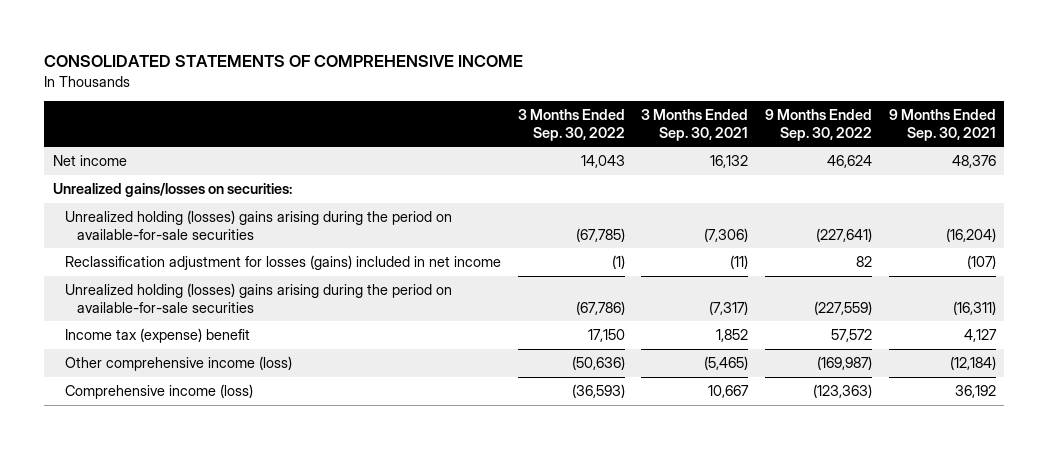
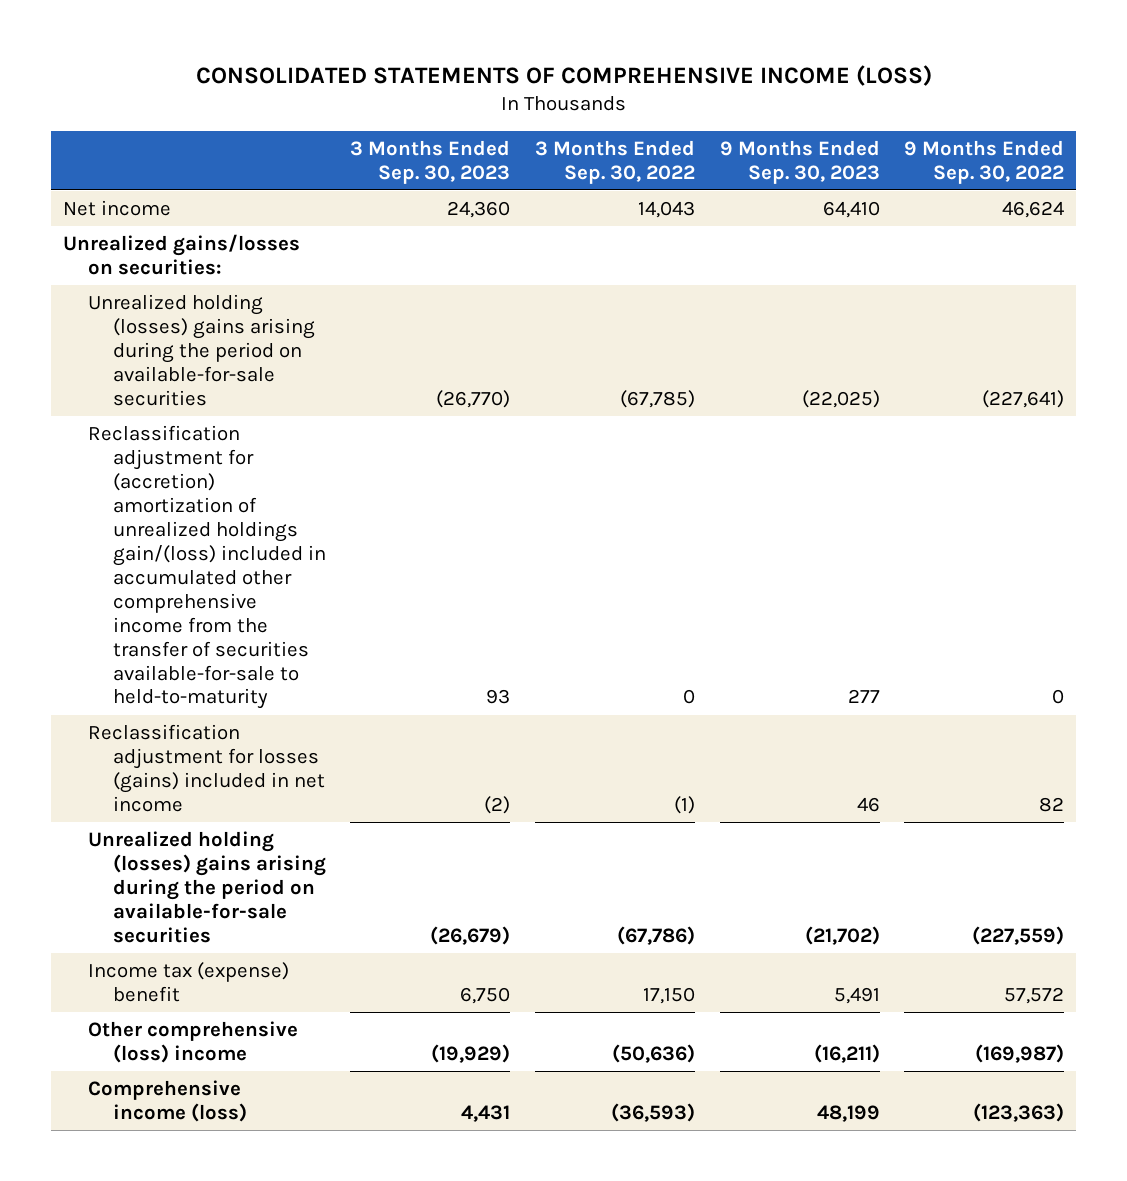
[44,55,524,68] CONSOLIDATED STATEMENTS OF COMPREHENSIVE INCOME -> [195,64,932,86] CONSOLIDATED STATEMENTS OF COMPREHENSIVE INCOME (LOSS)
[641,109,749,141] 3 Months Ended Sep. 30, 2021 -> none
[888,109,996,141] 9 Months Ended Sep. 30, 2021 -> none
none -> [350,139,511,184] 3 Months Ended Sep. 30, 2023
none -> [719,139,880,184] 9 Months Ended Sep. 30, 2023
none -> [87,425,326,710] Reclassification adjustment for (accretion) amortization of unrealized holdings gain/(loss) included in accumulated other comprehensive income from the transfer of securities available-for-sale to held-to-maturity
[64,356,292,372] Other comprehensive income (loss) -> [87,1021,298,1064] Other comprehensive (loss) income

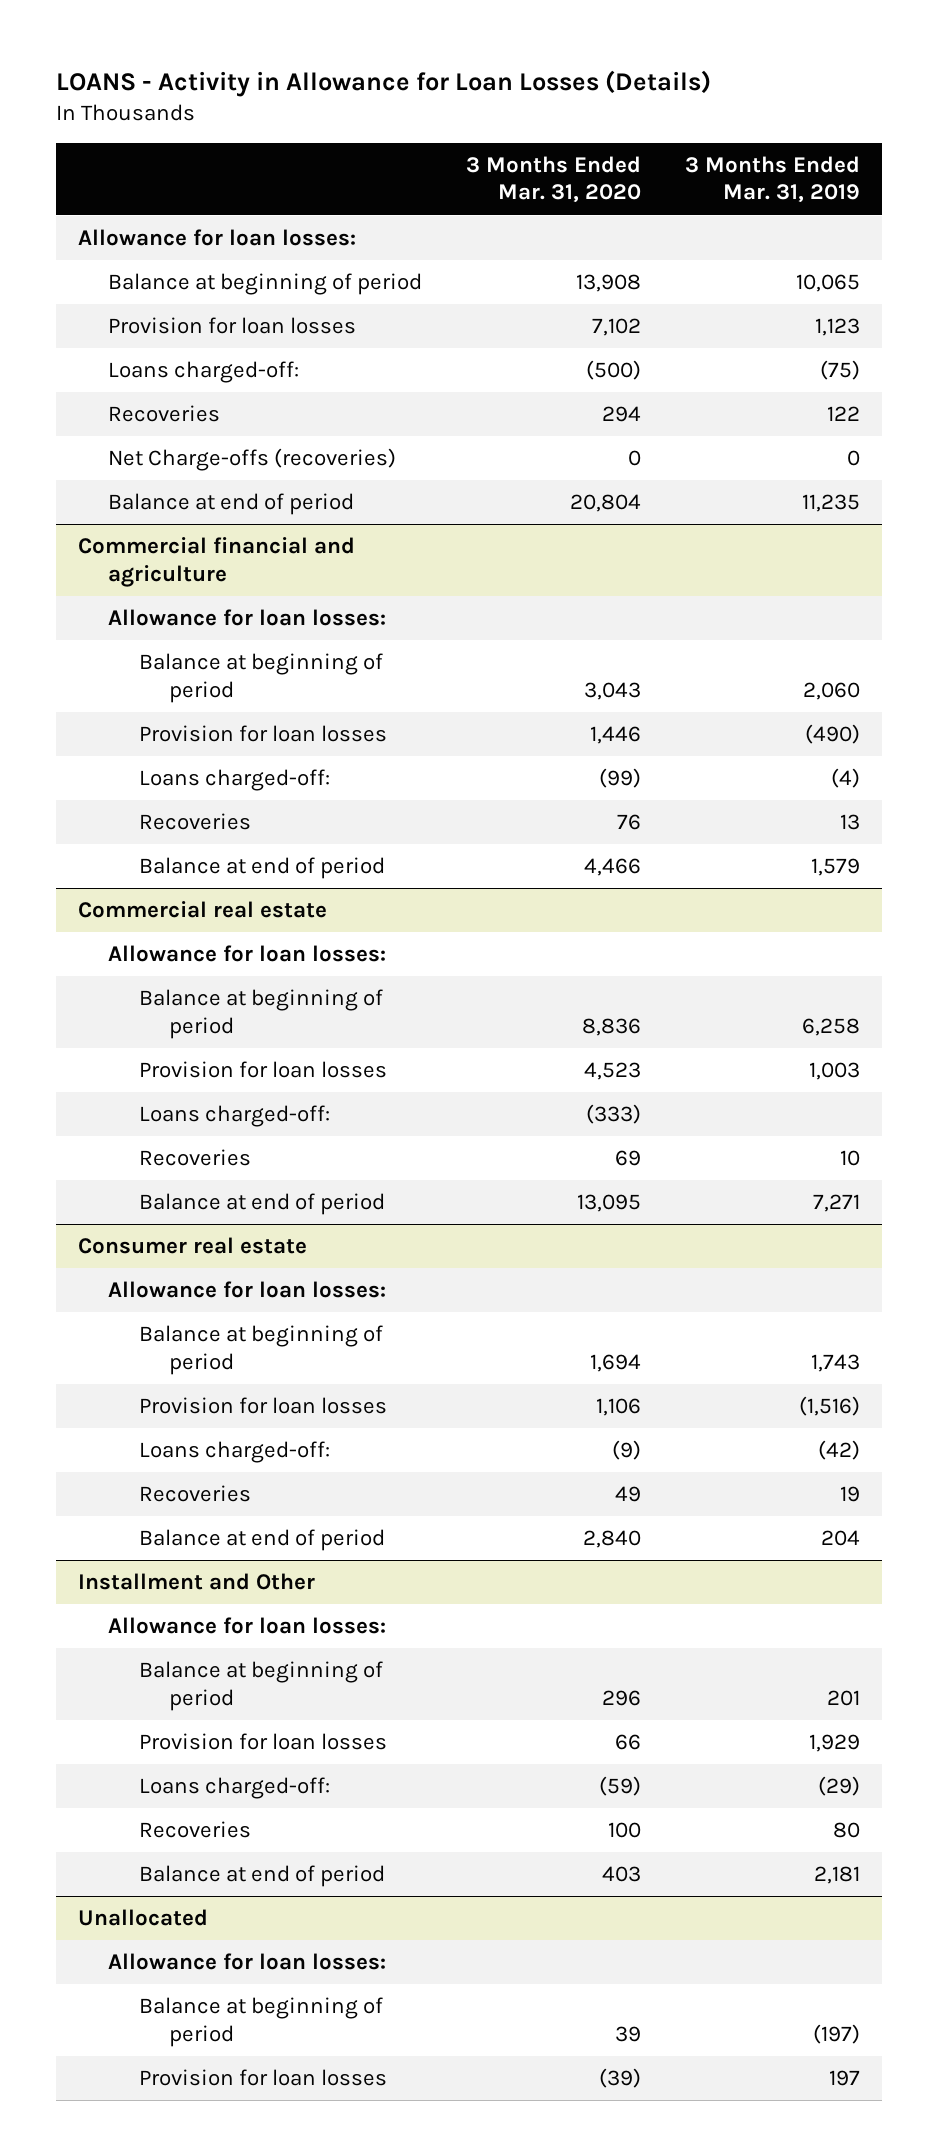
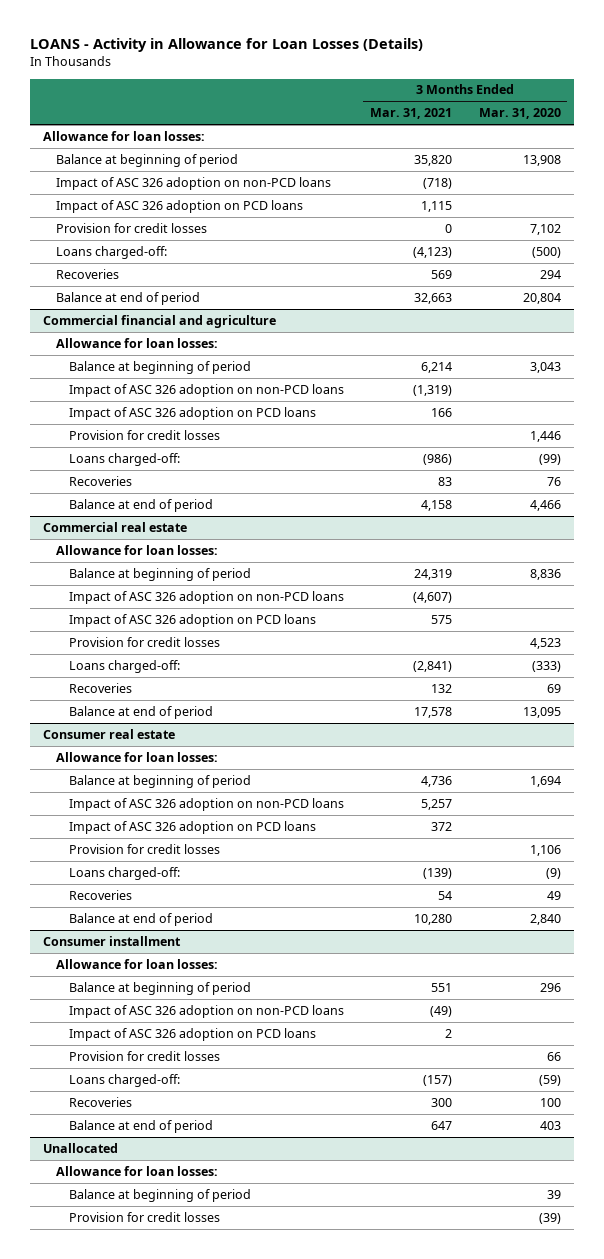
[685,155,861,204] 3 Months Ended Mar. 31, 2019 -> none
none -> [370,108,453,120] Mar. 31, 2021
none -> [55,176,331,190] Impact of ASC 326 adoption on non-PCD loans
none -> [55,199,303,213] Impact of ASC 326 adoption on PCD loans
[108,317,357,335] Provision for loan losses -> [55,222,207,233] Provision for credit losses
[108,448,397,472] Net Charge-offs (recoveries) -> none
none -> [68,383,344,397] Impact of ASC 326 adoption on non-PCD loans
none -> [68,406,316,420] Impact of ASC 326 adoption on PCD loans
[138,725,387,743] Provision for loan losses -> [68,429,220,440] Provision for credit losses
none -> [68,590,344,604] Impact of ASC 326 adoption on non-PCD loans
none -> [68,613,316,627] Impact of ASC 326 adoption on PCD loans
[138,1061,387,1079] Provision for loan losses -> [68,636,220,647] Provision for credit losses
none -> [68,797,344,811] Impact of ASC 326 adoption on non-PCD loans
none -> [68,820,316,834] Impact of ASC 326 adoption on PCD loans
[138,1397,387,1415] Provision for loan losses -> [68,843,220,854] Provision for credit losses
[77,1573,315,1591] Installment and Other -> none
none -> [43,935,182,946] Consumer installment
none -> [68,1004,344,1018] Impact of ASC 326 adoption on non-PCD loans
none -> [68,1027,316,1041] Impact of ASC 326 adoption on PCD loans
[138,1733,387,1751] Provision for loan losses -> [68,1050,220,1061] Provision for credit losses
[138,2069,387,2087] Provision for loan losses -> [68,1211,220,1222] Provision for credit losses

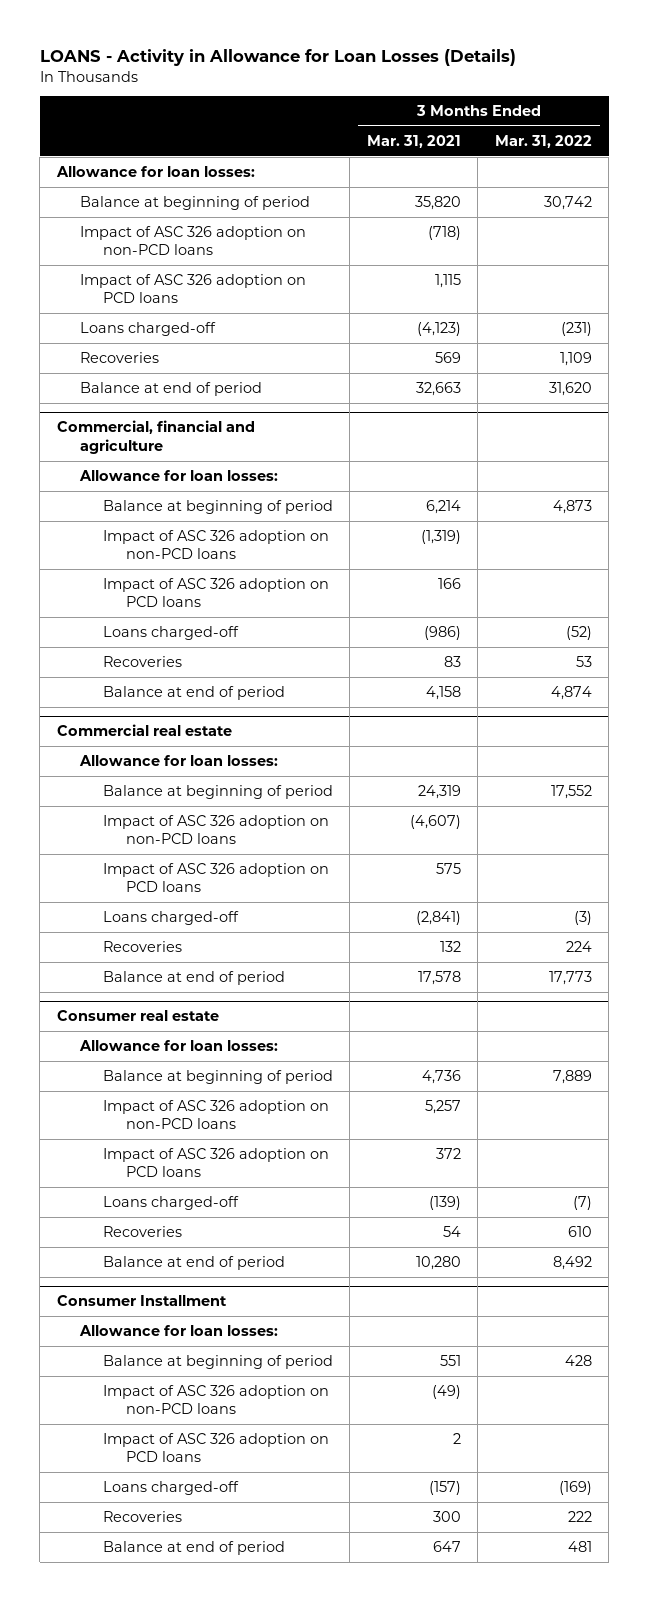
[478,108,561,120] Mar. 31, 2020 -> none
none -> [494,134,592,148] Mar. 31, 2022
[55,222,207,233] Provision for credit losses -> none
[55,245,167,259] Loans charged-off: -> [79,321,216,336] Loans charged-off
[43,314,277,328] Commercial financial and agriculture -> [56,420,255,454] Commercial, financial and agriculture
[68,429,220,440] Provision for credit losses -> none
[68,452,180,466] Loans charged-off: -> [102,625,239,640] Loans charged-off
[68,636,220,647] Provision for credit losses -> none
[68,659,180,673] Loans charged-off: -> [102,910,239,925] Loans charged-off
[68,843,220,854] Provision for credit losses -> none
[68,866,180,880] Loans charged-off: -> [102,1195,239,1210] Loans charged-off
[43,935,182,946] Consumer installment -> [56,1295,227,1307] Consumer Installment
[68,1050,220,1061] Provision for credit losses -> none
[68,1073,180,1087] Loans charged-off: -> [102,1480,239,1495] Loans charged-off
[43,1142,119,1153] Unallocated -> none
[55,1165,218,1176] Allowance for loan losses: -> none
[68,1188,251,1202] Balance at beginning of period -> none
[68,1211,220,1222] Provision for credit losses -> none

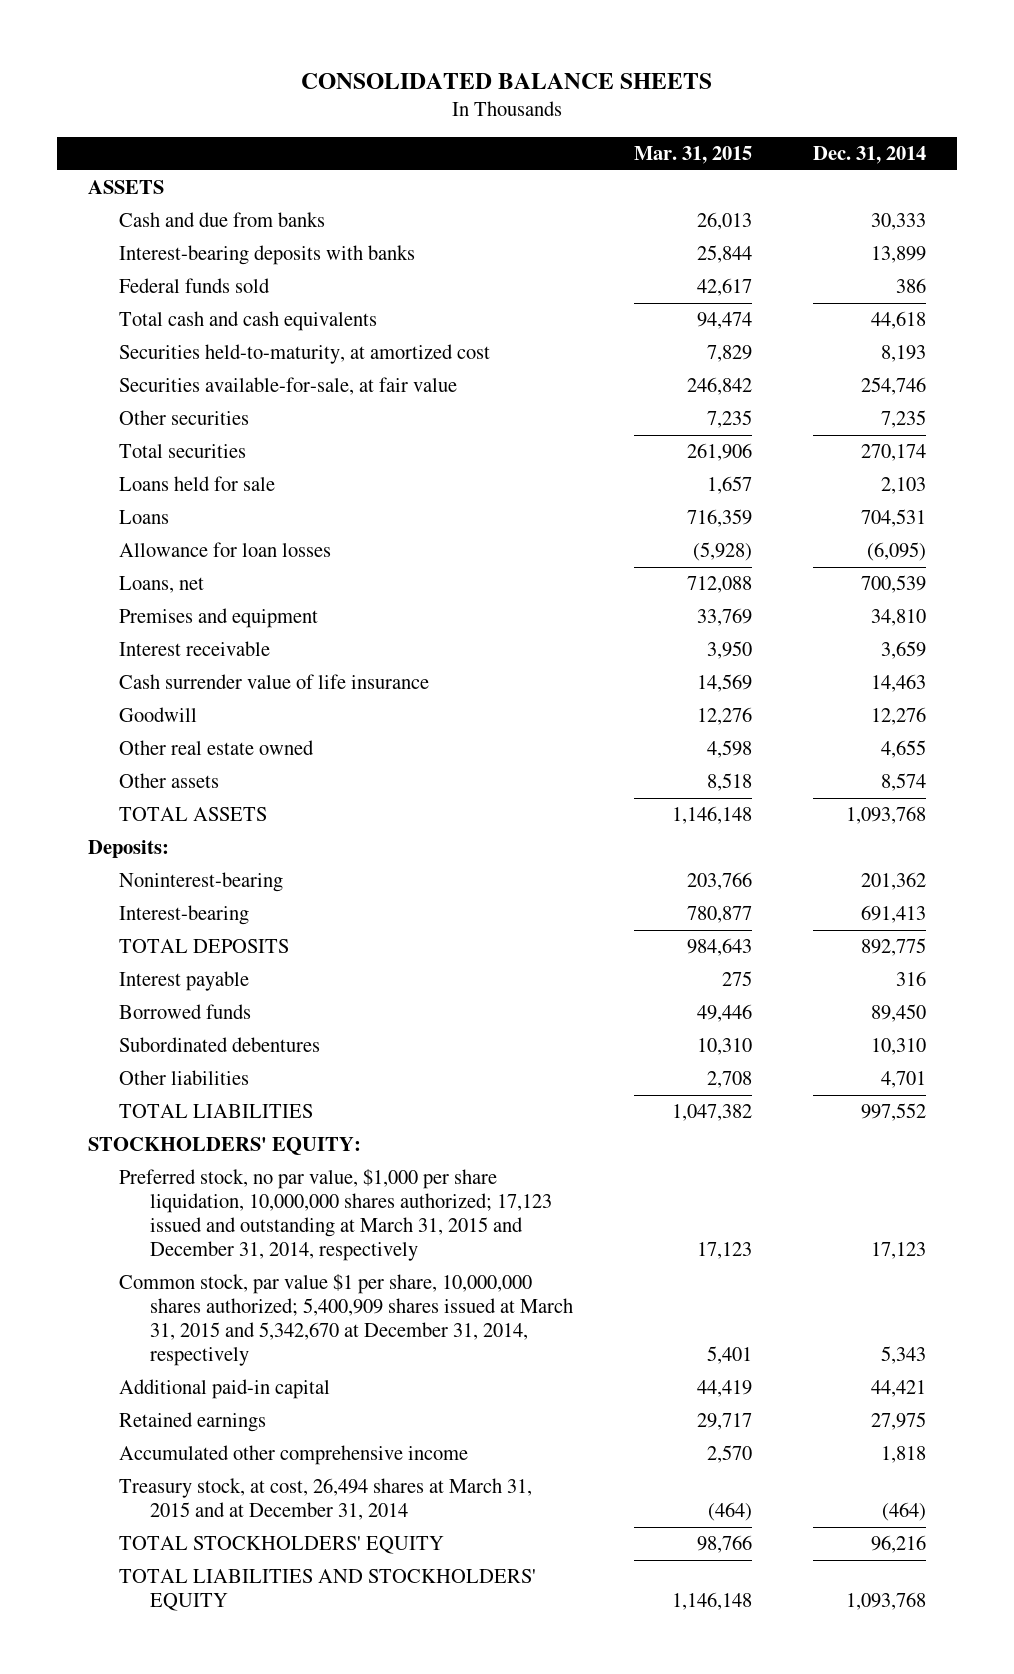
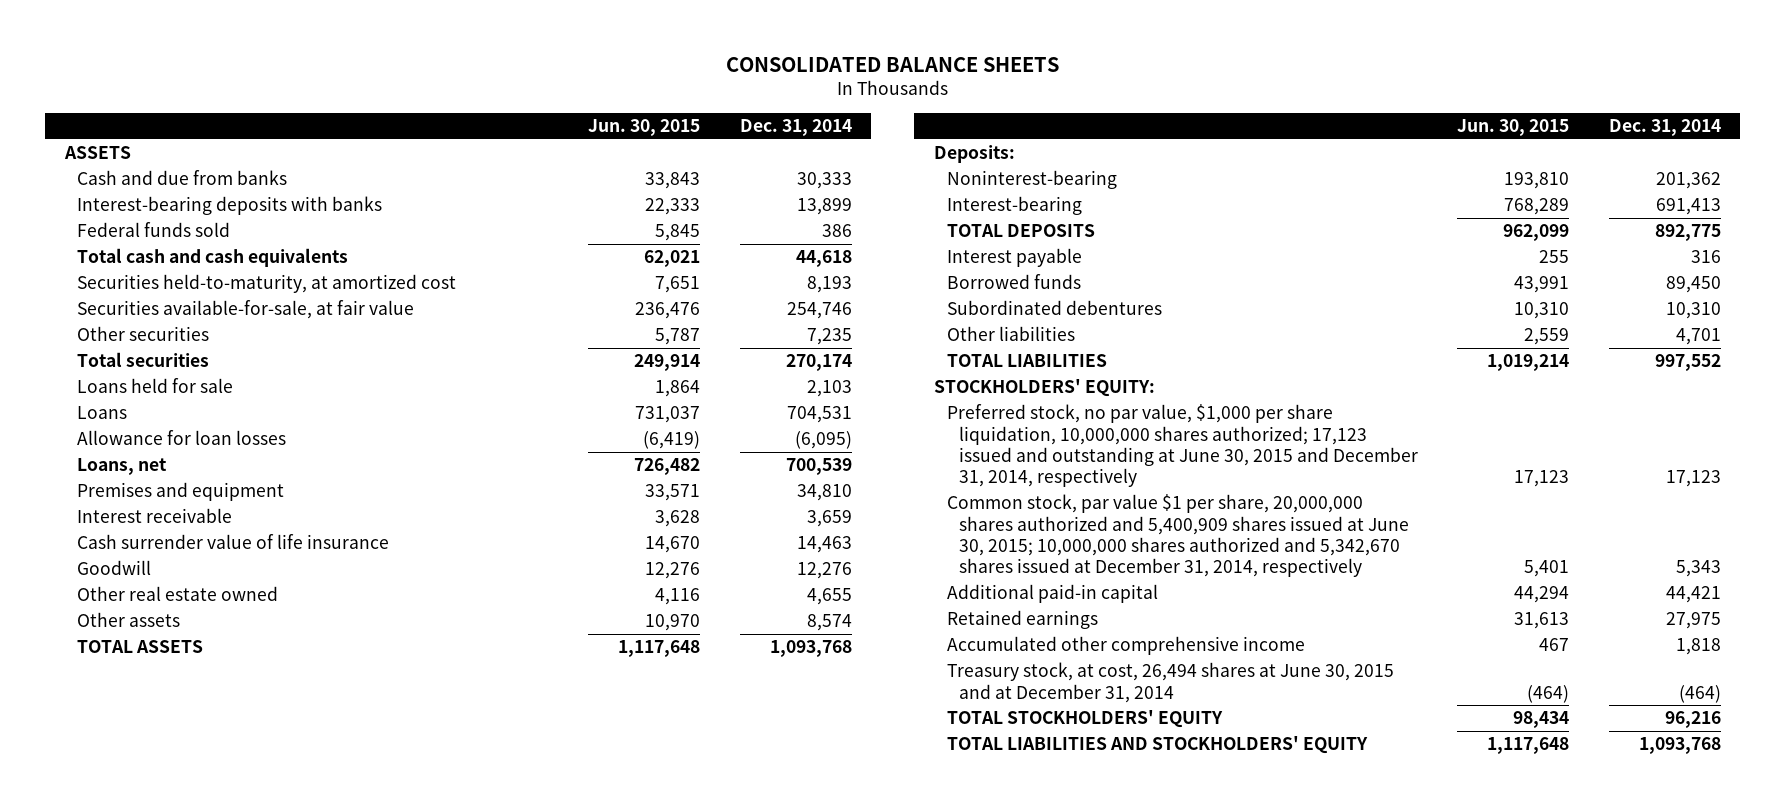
[634,146,753,165] Mar. 31, 2015 -> none
none -> [588,118,701,136] Jun. 30, 2015
[118,1169,553,1262] Preferred stock, no par value, $1,000 per share liquidation, 10,000,000 shares authorized; 17,123 issued and outstanding at March 31, 2015 and December 31, 2014, respectively -> [946,404,1419,488] Preferred stock, no par value, $1,000 per share liquidation, 10,000,000 shares authorized; 17,123 issued and outstanding at June 30, 2015 and December 31, 2014, respectively
[118,1274,574,1367] Common stock, par value $1 per share, 10,000,000 shares authorized; 5,400,909 shares issued at March 31, 2015 and 5,342,670 at December 31, 2014, respectively -> [946,494,1410,578] Common stock, par value $1 per share, 20,000,000 shares authorized and 5,400,909 shares issued at June 30, 2015; 10,000,000 shares authorized and 5,342,670 shares issued at December 31, 2014, respectively
[118,1478,532,1521] Treasury stock, at cost, 26,494 shares at March 31, 2015 and at December 31, 2014 -> [946,662,1394,703] Treasury stock, at cost, 26,494 shares at June 30, 2015 and at December 31, 2014

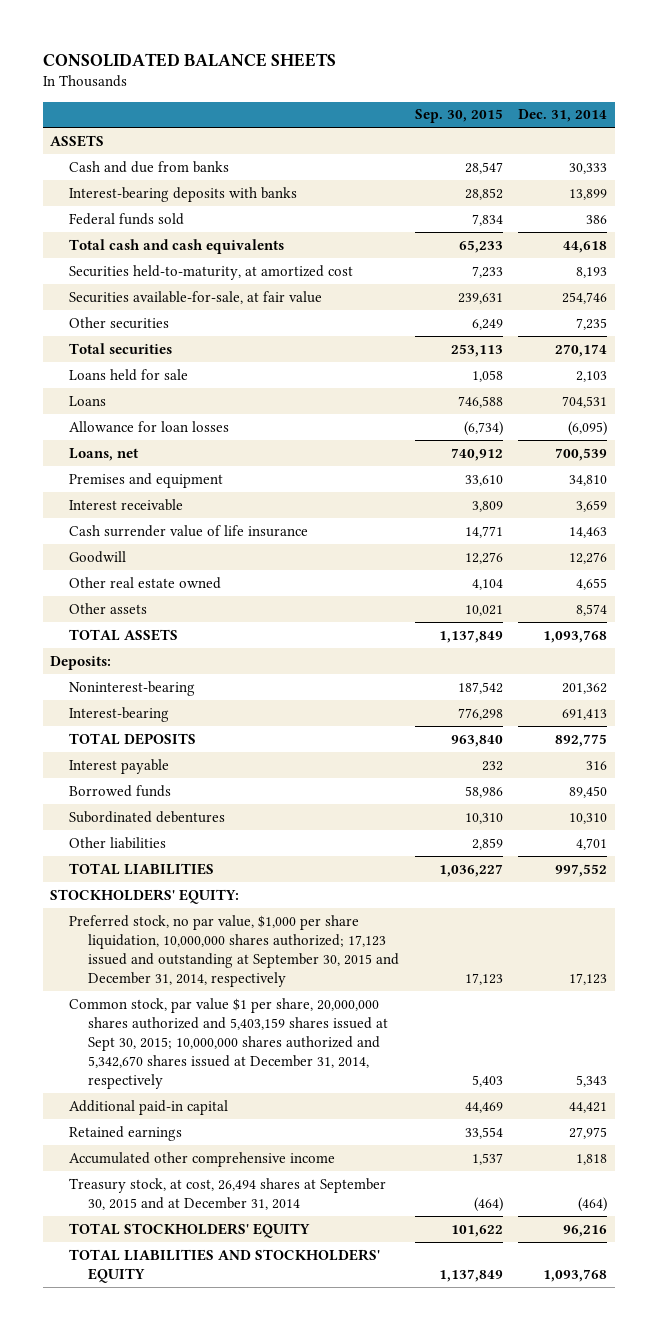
[588,118,701,136] Jun. 30, 2015 -> none
none -> [414,109,503,124] Sep. 30, 2015
[946,404,1419,488] Preferred stock, no par value, $1,000 per share liquidation, 10,000,000 shares authorized; 17,123 issued and outstanding at June 30, 2015 and December 31, 2014, respectively -> [69,914,400,987] Preferred stock, no par value, $1,000 per share liquidation, 10,000,000 shares authorized; 17,123 issued and outstanding at September 30, 2015 and December 31, 2014, respectively
[946,494,1410,578] Common stock, par value $1 per share, 20,000,000 shares authorized and 5,400,909 shares issued at June 30, 2015; 10,000,000 shares authorized and 5,342,670 shares issued at December 31, 2014, respectively -> [69,997,389,1089] Common stock, par value $1 per share, 20,000,000 shares authorized and 5,403,159 shares issued at Sept 30, 2015; 10,000,000 shares authorized and 5,342,670 shares issued at December 31, 2014, respectively
[946,662,1394,703] Treasury stock, at cost, 26,494 shares at June 30, 2015 and at December 31, 2014 -> [69,1177,387,1210] Treasury stock, at cost, 26,494 shares at September 30, 2015 and at December 31, 2014

